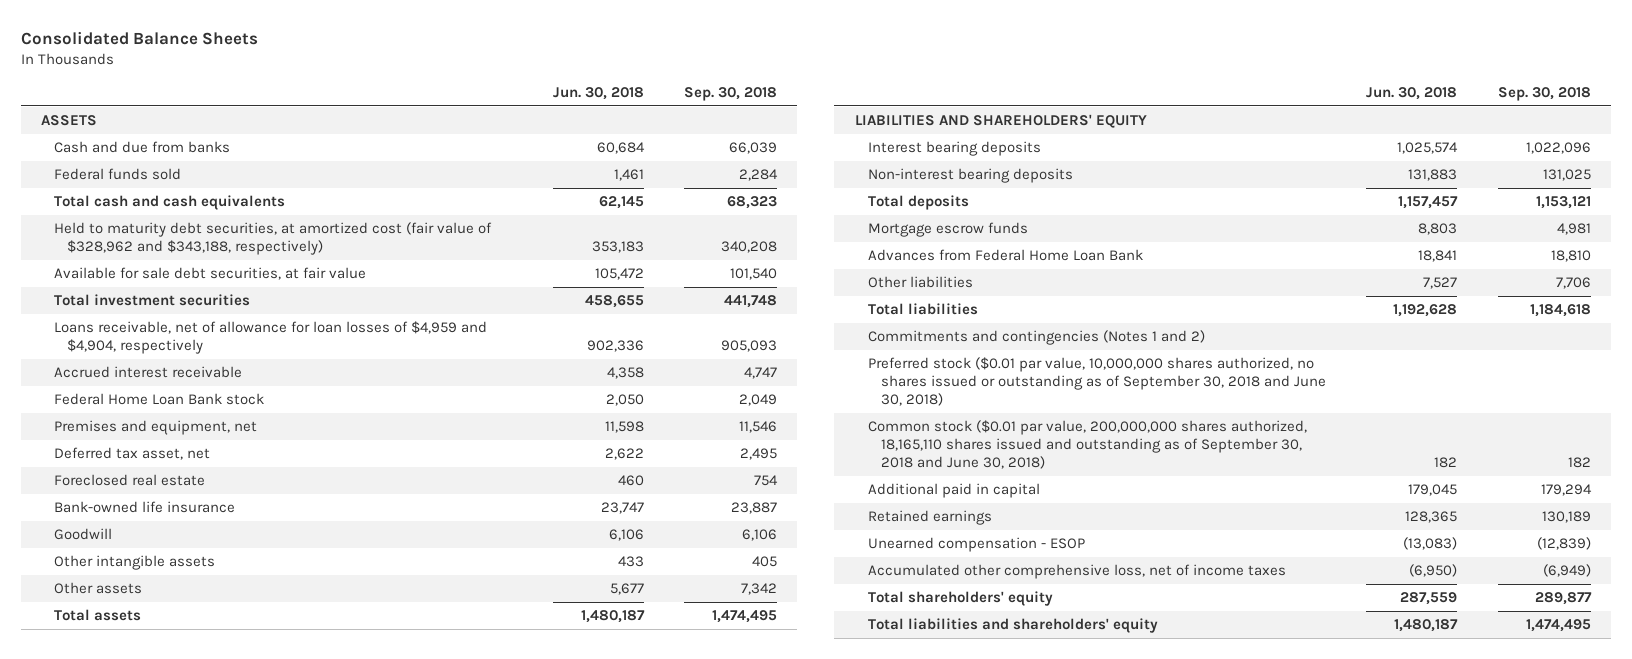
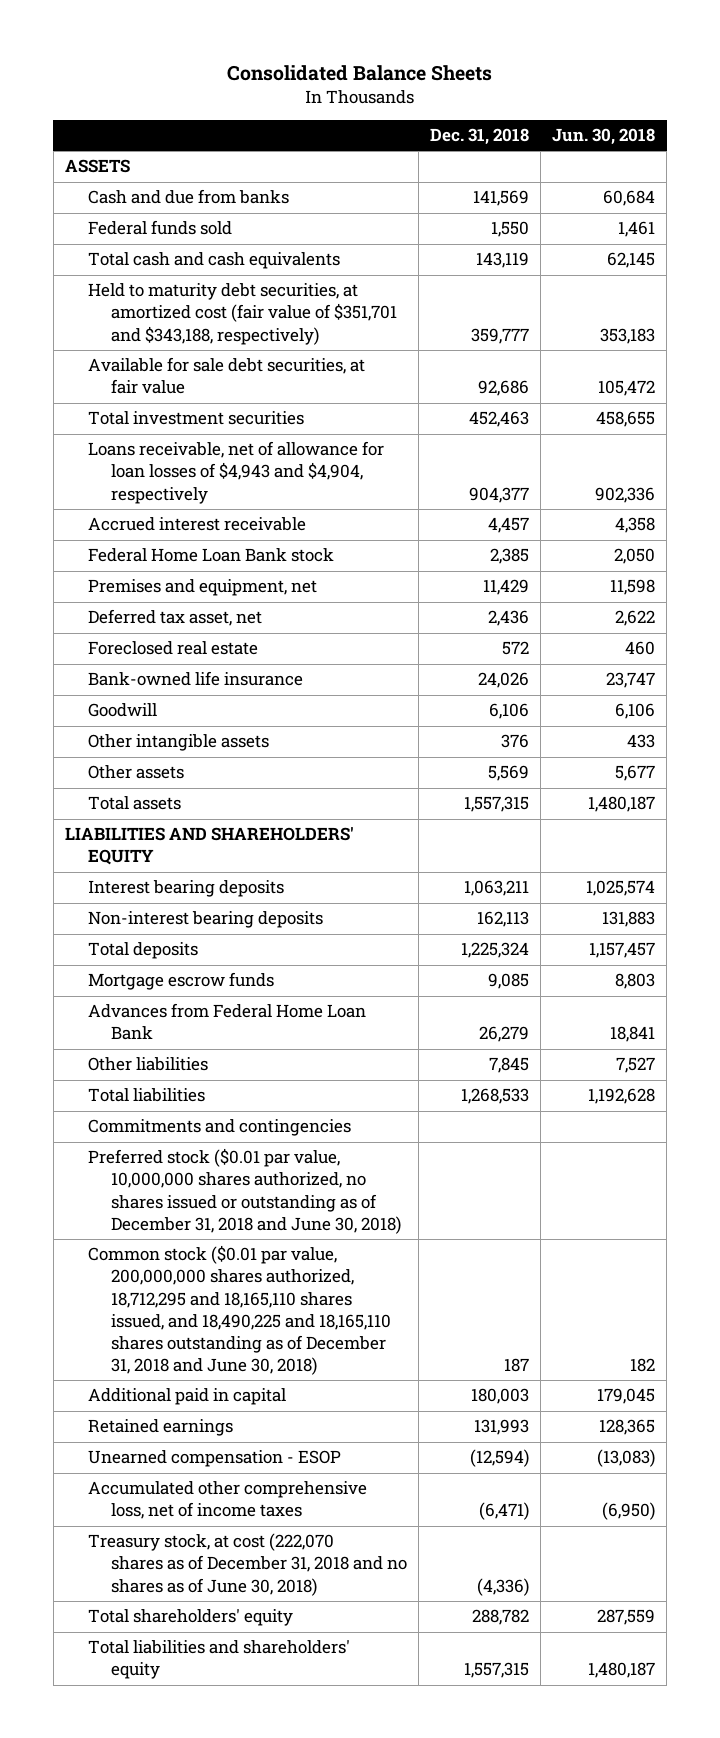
[684,87,778,102] Sep. 30, 2018 -> none
none -> [430,128,530,146] Dec. 31, 2018
[54,222,493,255] Held to maturity debt securities, at amortized cost (fair value of $328,962 and $343,188, respectively) -> [87,283,397,345] Held to maturity debt securities, at amortized cost (fair value of $351,701 and $343,188, respectively)
[54,321,488,354] Loans receivable, net of allowance for loan losses of $4,959 and $4,904, respectively -> [87,441,384,504] Loans receivable, net of allowance for loan losses of $4,943 and $4,904, respectively
[867,330,1205,346] Commitments and contingencies (Notes 1 and 2) -> [87,1119,351,1137] Commitments and contingencies
[867,357,1326,406] Preferred stock ($0.01 par value, 10,000,000 shares authorized, no shares issued or outstanding as of September 30, 2018 and June 30, 2018) -> [87,1148,401,1234] Preferred stock ($0.01 par value, 10,000,000 shares authorized, no shares issued or outstanding as of December 31, 2018 and June 30, 2018)
[867,420,1307,469] Common stock ($0.01 par value, 200,000,000 shares authorized, 18,165,110 shares issued and outstanding as of September 30, 2018 and June 30, 2018) -> [87,1245,391,1375] Common stock ($0.01 par value, 200,000,000 shares authorized, 18,712,295 and 18,165,110 shares issued, and 18,490,225 and 18,165,110 shares outstanding as of December 31, 2018 and June 30, 2018)
none -> [87,1533,407,1596] Treasury stock, at cost (222,070 shares as of December 31, 2018 and no shares as of June 30, 2018)

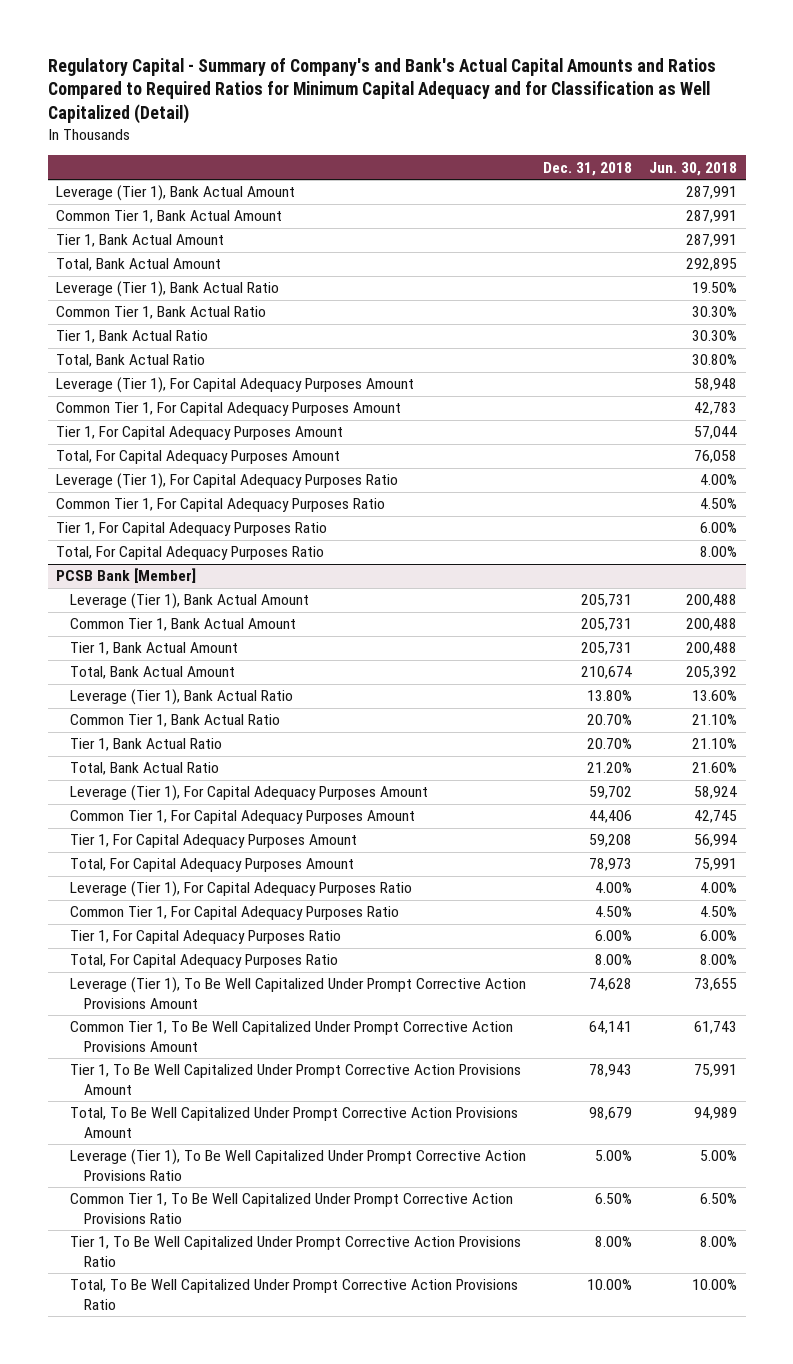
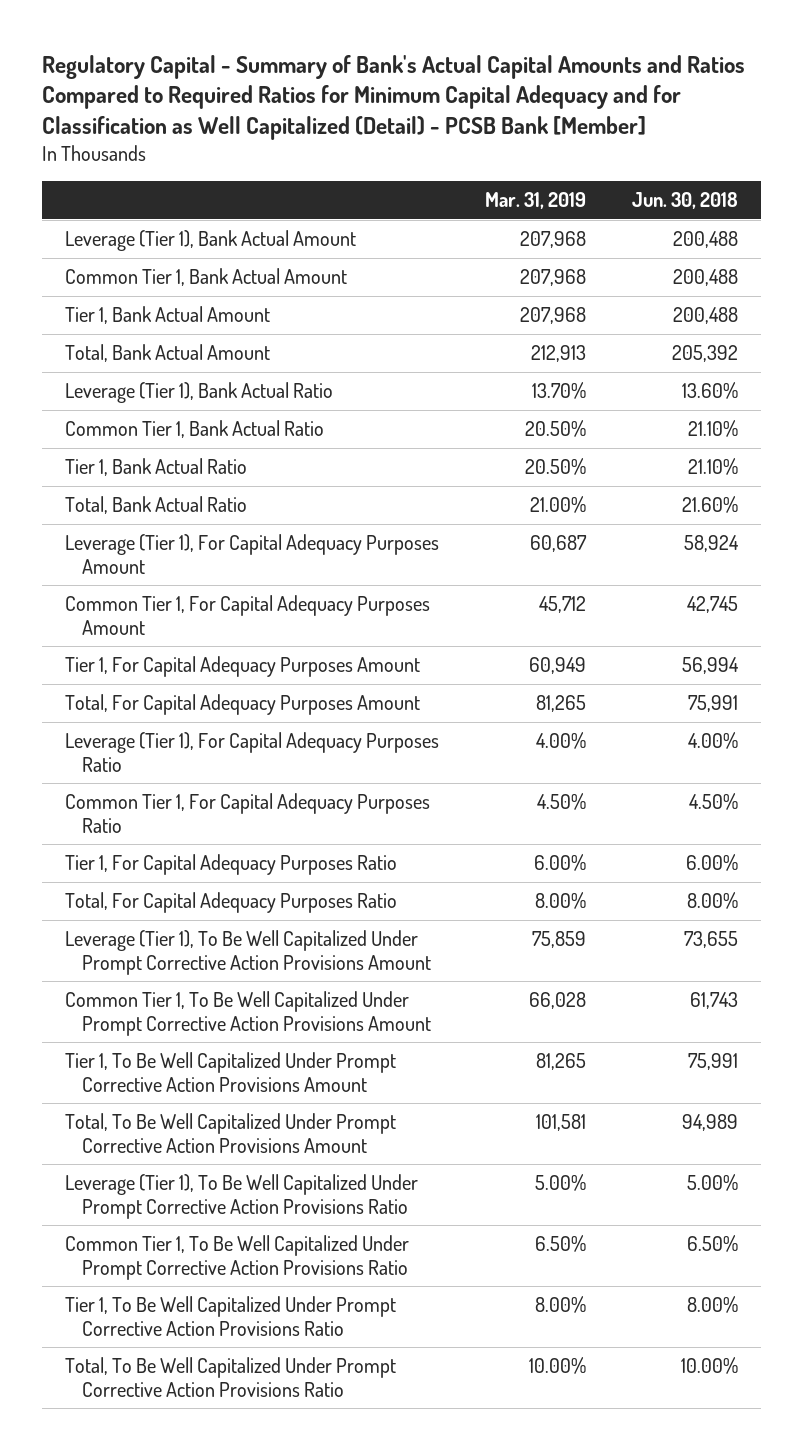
[47,57,716,125] Regulatory Capital - Summary of Company's and Bank's Actual Capital Amounts and Ratios Compared to Required Ratios for Minimum Capital Adequacy and for Classification as Well Capitalized (Detail) -> [41,54,745,141] Regulatory Capital - Summary of Bank's Actual Capital Amounts and Ratios Compared to Required Ratios for Minimum Capital Adequacy and for Classification as Well Capitalized (Detail) - PCSB Bank [Member]
[542,161,632,176] Dec. 31, 2018 -> none
none -> [484,192,586,210] Mar. 31, 2019
[56,185,296,202] Leverage (Tier 1), Bank Actual Amount -> none
[56,210,283,224] Common Tier 1, Bank Actual Amount -> none
[56,234,225,248] Tier 1, Bank Actual Amount -> none
[56,258,222,272] Total, Bank Actual Amount -> none
[56,281,280,298] Leverage (Tier 1), Bank Actual Ratio -> none
[56,306,267,320] Common Tier 1, Bank Actual Ratio -> none
[56,330,209,344] Tier 1, Bank Actual Ratio -> none
[56,354,206,368] Total, Bank Actual Ratio -> none
[56,377,415,394] Leverage (Tier 1), For Capital Adequacy Purposes Amount -> none
[56,402,402,417] Common Tier 1, For Capital Adequacy Purposes Amount -> none
[56,426,344,441] Tier 1, For Capital Adequacy Purposes Amount -> none
[56,450,341,465] Total, For Capital Adequacy Purposes Amount -> none
[56,473,399,490] Leverage (Tier 1), For Capital Adequacy Purposes Ratio -> none
[56,498,386,513] Common Tier 1, For Capital Adequacy Purposes Ratio -> none
[56,522,328,537] Tier 1, For Capital Adequacy Purposes Ratio -> none
[56,546,325,561] Total, For Capital Adequacy Purposes Ratio -> none
[56,568,197,584] PCSB Bank [Member] -> none

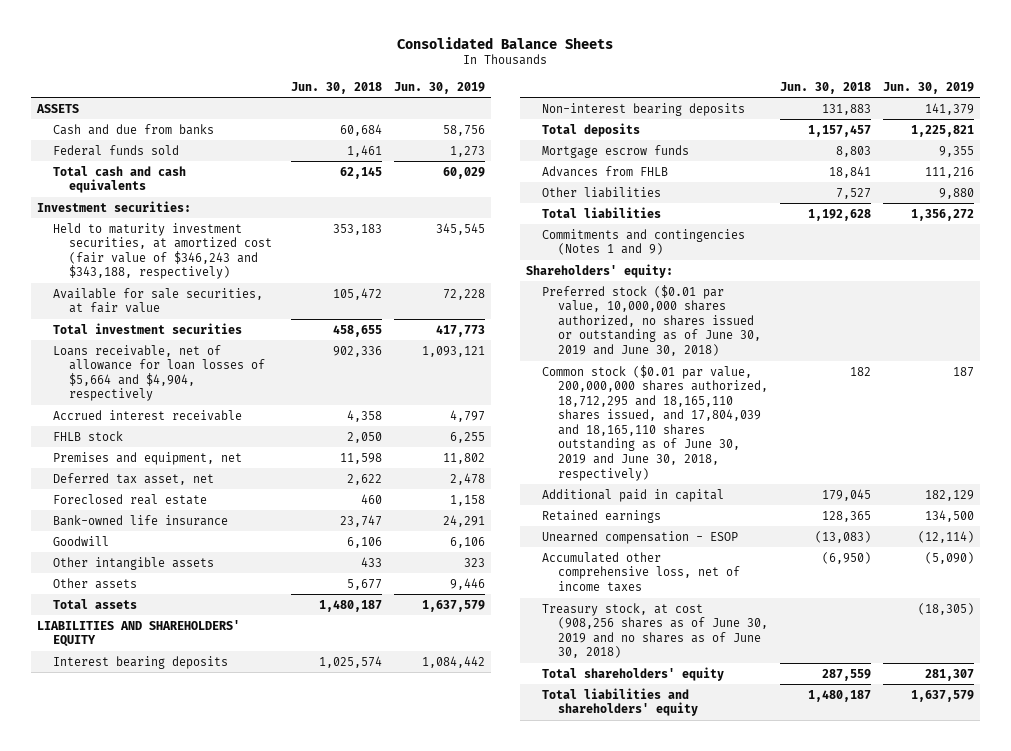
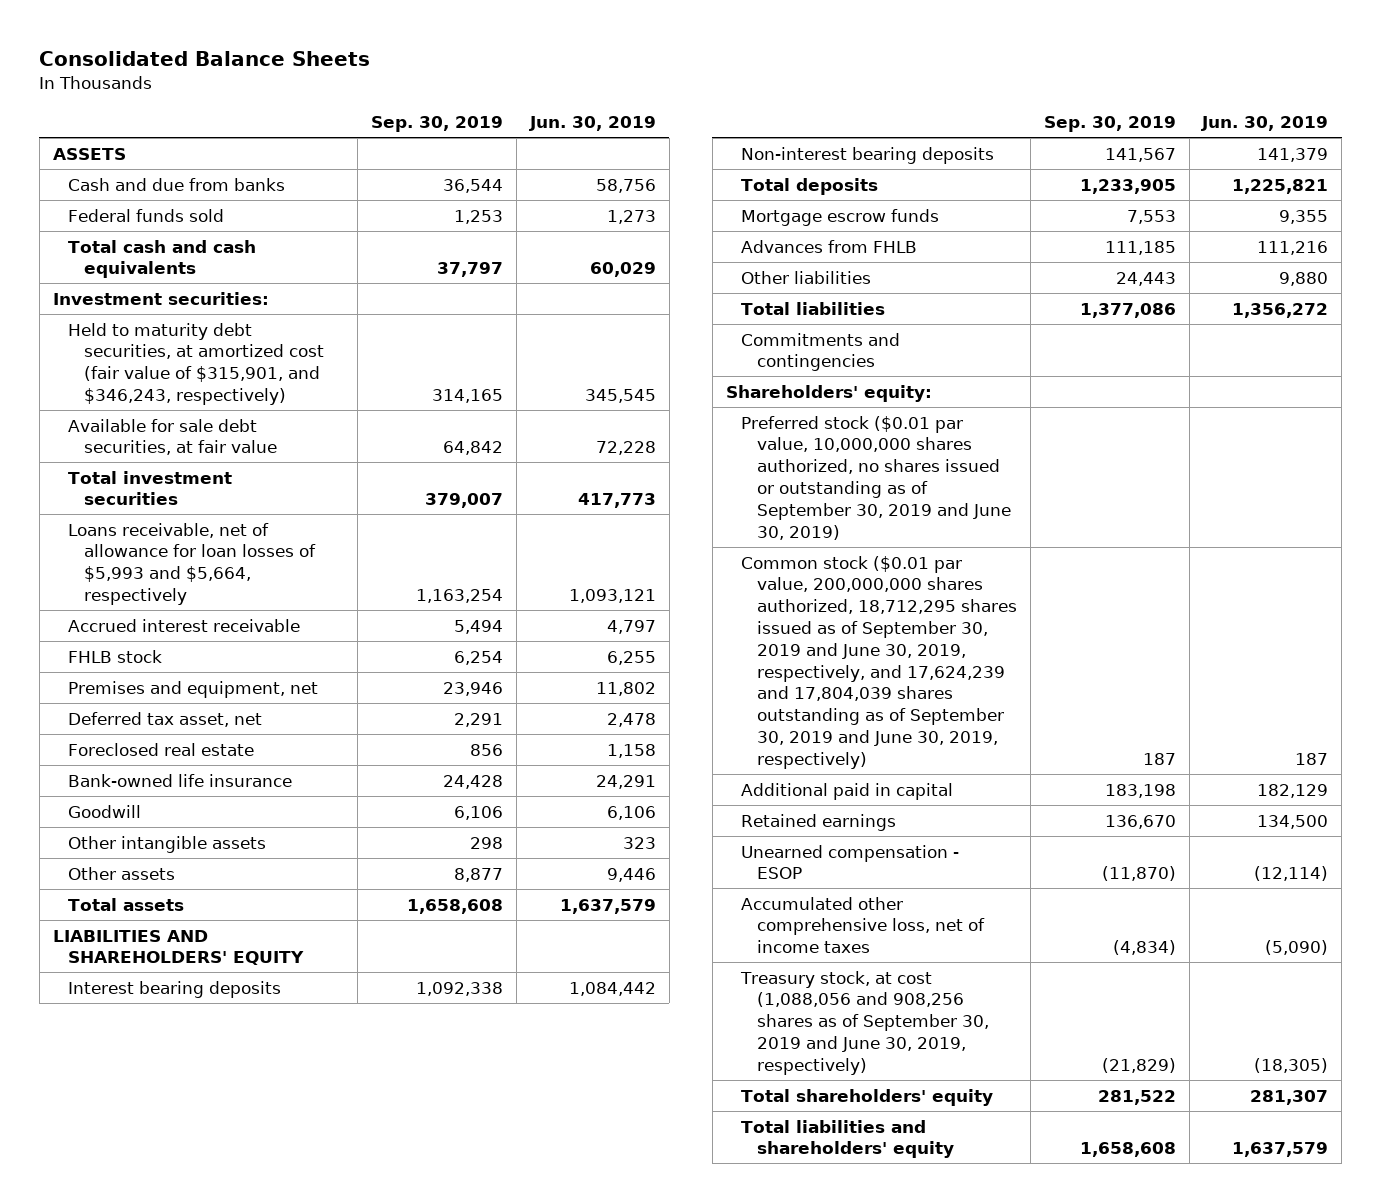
[290,81,382,94] Jun. 30, 2018 -> none
none -> [370,116,503,133] Sep. 30, 2019
[52,222,272,280] Held to maturity investment securities, at amortized cost (fair value of $346,243 and $343,188, respectively) -> [68,322,324,406] Held to maturity debt securities, at amortized cost (fair value of $315,901, and $346,243, respectively)
[52,287,263,314] Available for sale securities, at fair value -> [68,418,277,456] Available for sale debt securities, at fair value
[52,344,265,402] Loans receivable, net of allowance for loan losses of $5,664 and $4,904, respectively -> [68,522,316,606] Loans receivable, net of allowance for loan losses of $5,993 and $5,664, respectively
[541,228,745,256] Commitments and contingencies (Notes 1 and 9) -> [741,332,901,372] Commitments and contingencies
[541,284,762,356] Preferred stock ($0.01 par value, 10,000,000 shares authorized, no shares issued or outstanding as of June 30, 2019 and June 30, 2018) -> [741,415,1011,540] Preferred stock ($0.01 par value, 10,000,000 shares authorized, no shares issued or outstanding as of September 30, 2019 and June 30, 2019)
[541,364,769,481] Common stock ($0.01 par value, 200,000,000 shares authorized, 18,712,295 and 18,165,110 shares issued, and 17,804,039 and 18,165,110 shares outstanding as of June 30, 2019 and June 30, 2018, respectively) -> [741,555,1017,769] Common stock ($0.01 par value, 200,000,000 shares authorized, 18,712,295 shares issued as of September 30, 2019 and June 30, 2019, respectively, and 17,624,239 and 17,804,039 shares outstanding as of September 30, 2019 and June 30, 2019, respectively)
[541,602,769,659] Treasury stock, at cost (908,256 shares as of June 30, 2019 and no shares as of June 30, 2018) -> [740,970,989,1075] Treasury stock, at cost (1,088,056 and 908,256 shares as of September 30, 2019 and June 30, 2019, respectively)

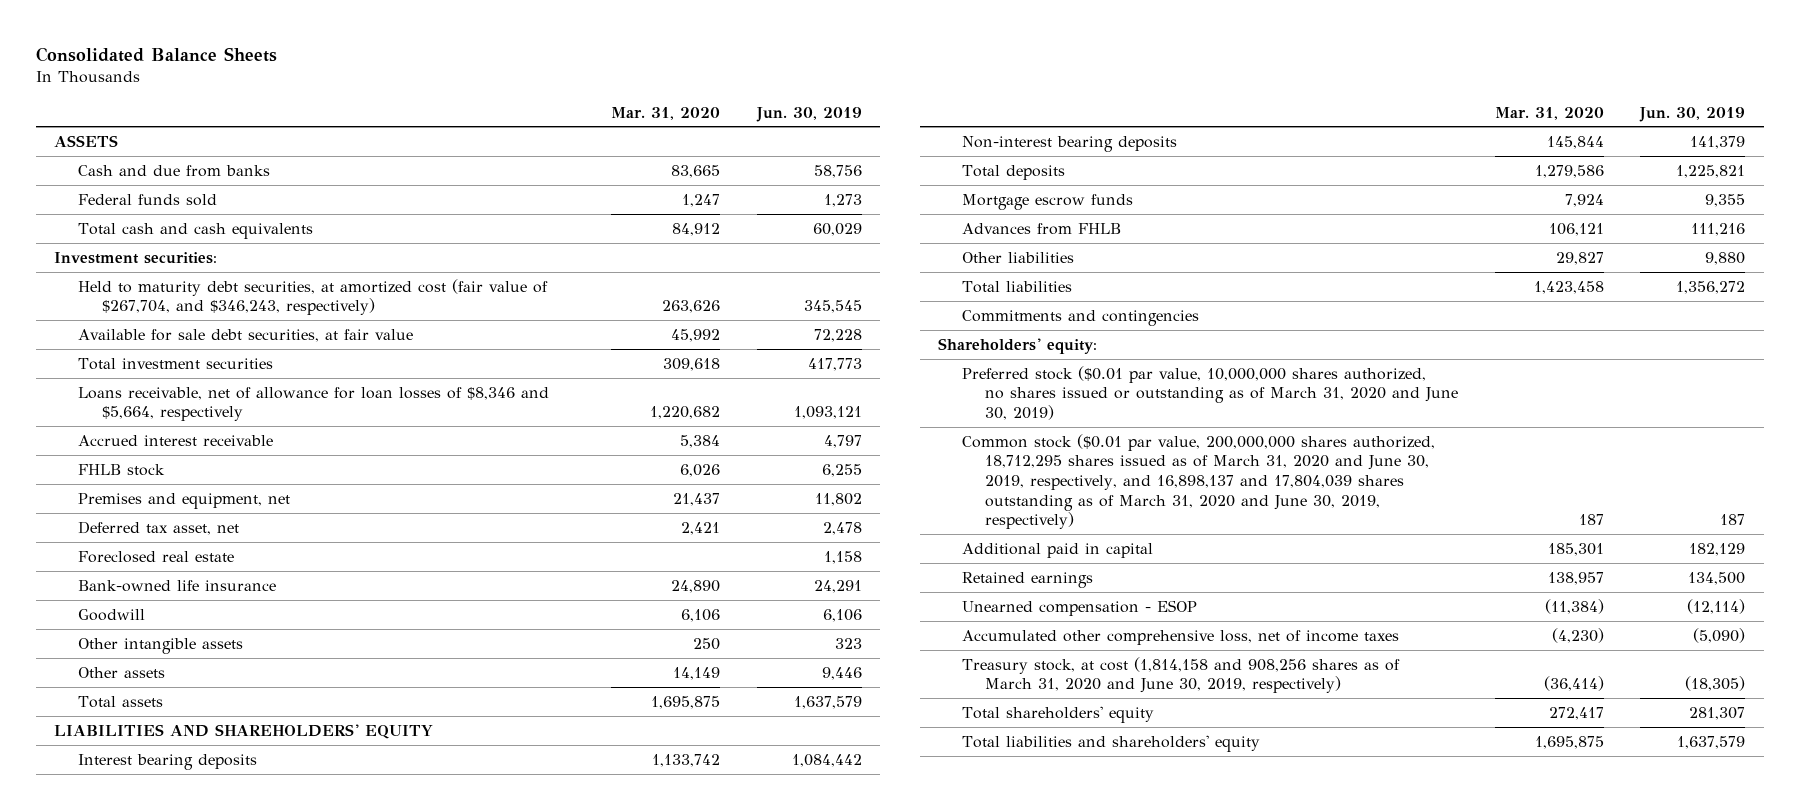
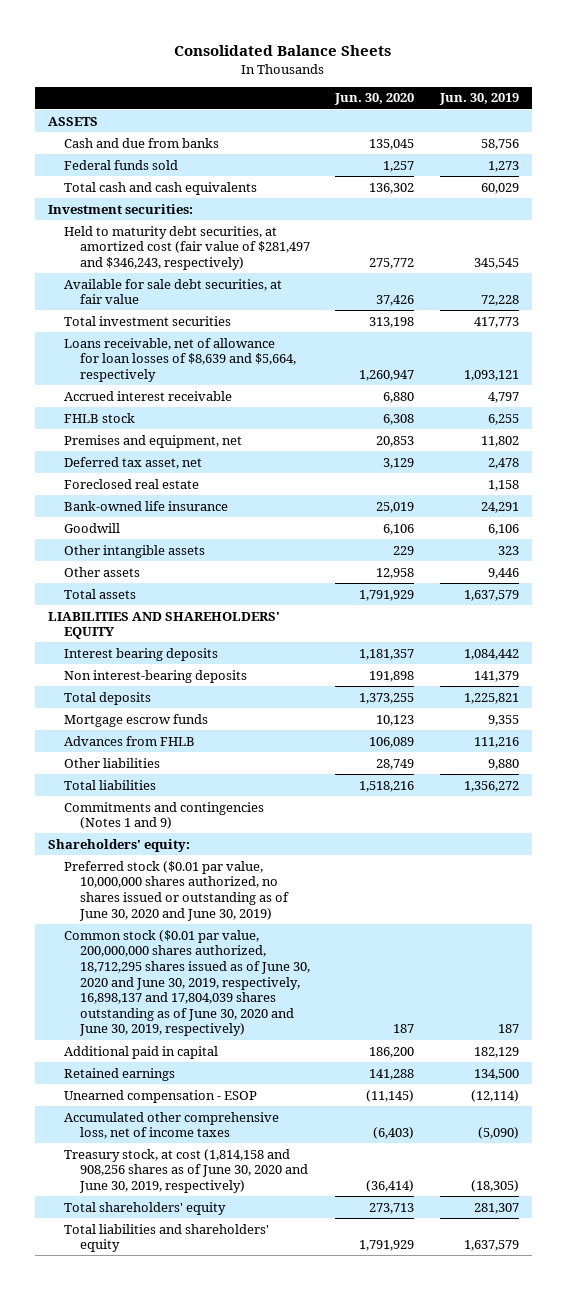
[611,106,721,120] Mar. 31, 2020 -> none
none -> [334,93,415,106] Jun. 30, 2020
[78,278,549,316] Held to maturity debt securities, at amortized cost (fair value of $267,704, and $346,243, respectively) -> [63,225,310,270] Held to maturity debt securities, at amortized cost (fair value of $281,497 and $346,243, respectively)
[78,386,550,422] Loans receivable, net of allowance for loan losses of $8,346 and $5,664, respectively -> [63,337,296,382] Loans receivable, net of allowance for loan losses of $8,639 and $5,664, respectively
[961,135,1177,152] Non-interest bearing deposits -> [63,669,247,683] Non interest-bearing deposits
[961,309,1199,326] Commitments and contingencies -> [63,801,264,830] Commitments and contingencies (Notes 1 and 9)
[961,365,1459,420] Preferred stock ($0.01 par value, 10,000,000 shares authorized, no shares issued or outstanding as of March 31, 2020 and June 30, 2019) -> [63,860,289,921] Preferred stock ($0.01 par value, 10,000,000 shares authorized, no shares issued or outstanding as of June 30, 2020 and June 30, 2019)
[961,433,1435,530] Common stock ($0.01 par value, 200,000,000 shares authorized, 18,712,295 shares issued as of March 31, 2020 and June 30, 2019, respectively, and 16,898,137 and 17,804,039 shares outstanding as of March 31, 2020 and June 30, 2019, respectively) -> [63,929,310,1037] Common stock ($0.01 par value, 200,000,000 shares authorized, 18,712,295 shares issued as of June 30, 2020 and June 30, 2019, respectively, 16,898,137 and 17,804,039 shares outstanding as of June 30, 2020 and June 30, 2019, respectively)
[961,656,1400,694] Treasury stock, at cost (1,814,158 and 908,256 shares as of March 31, 2020 and June 30, 2019, respectively) -> [63,1148,308,1193] Treasury stock, at cost (1,814,158 and 908,256 shares as of June 30, 2020 and June 30, 2019, respectively)

